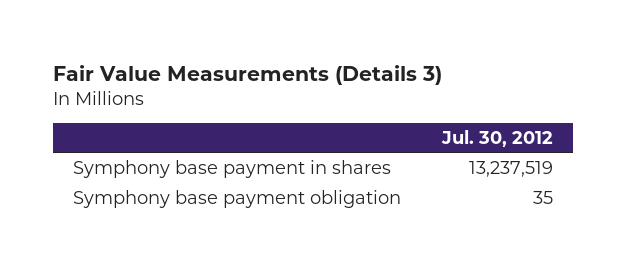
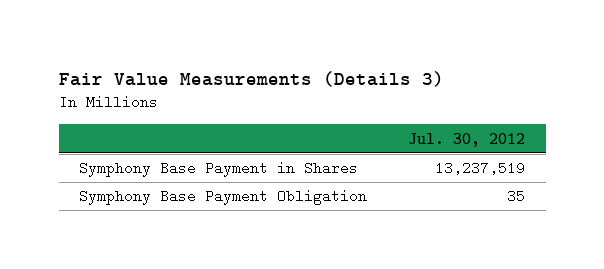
[73,160,392,179] Symphony base payment in shares -> [79,161,359,178] Symphony Base Payment in Shares
[73,190,402,209] Symphony base payment obligation -> [79,189,368,206] Symphony Base Payment Obligation

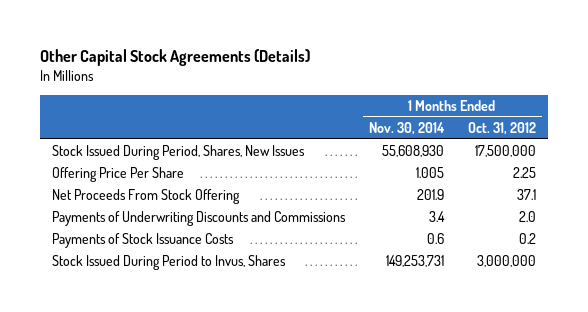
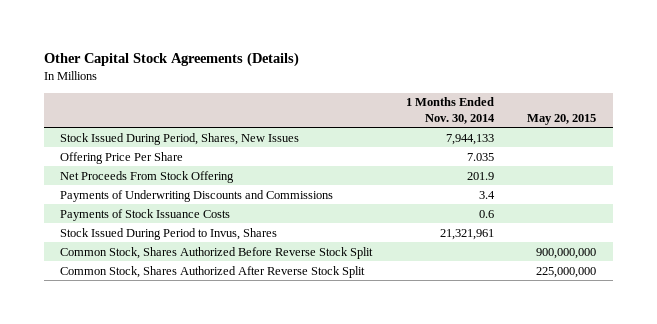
[467,121,536,135] Oct. 31, 2012 -> none
none -> [527,113,597,125] May 20, 2015
[381,145,444,158] 55,608,930 -> [445,133,494,145] 7,944,133
[415,167,444,179] 1.005 -> [466,152,494,161] 7.035
[385,255,444,268] 149,253,731 -> [439,228,494,240] 21,321,961
none -> [60,246,374,259] Common Stock, Shares Authorized Before Reverse Stock Split
none -> [60,265,366,278] Common Stock, Shares Authorized After Reverse Stock Split

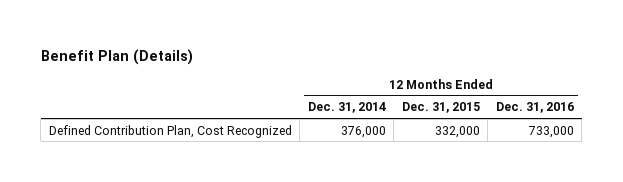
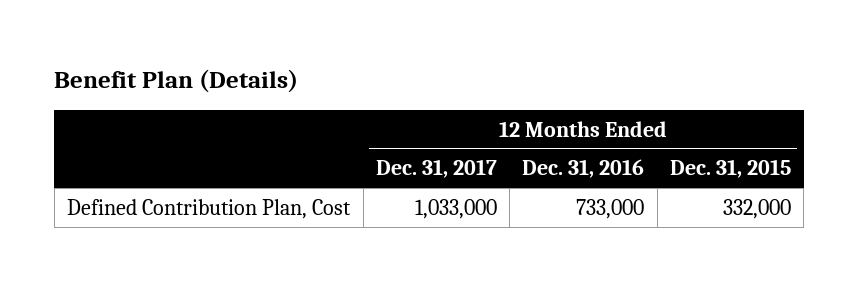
[307,102,386,114] Dec. 31, 2014 -> none
none -> [375,159,497,179] Dec. 31, 2017
[48,124,292,138] Defined Contribution Plan, Cost Recognized -> [67,198,352,219] Defined Contribution Plan, Cost

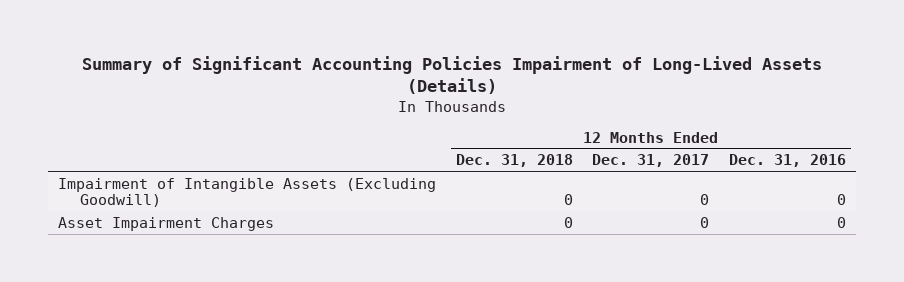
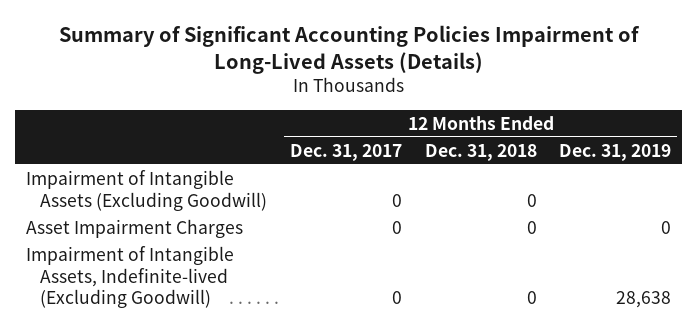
[729,154,847,168] Dec. 31, 2016 -> none
none -> [559,143,672,161] Dec. 31, 2019
none -> [26,245,235,309] Impairment of Intangible Assets, Indefinite-lived (Excluding Goodwill)

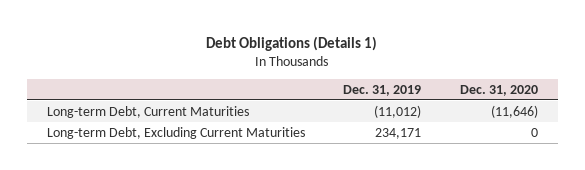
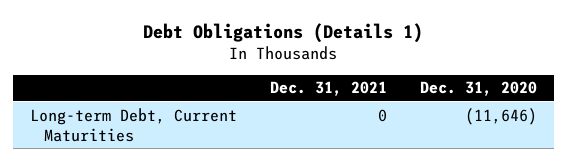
[343,84,422,96] Dec. 31, 2019 -> none
none -> [269,81,387,97] Dec. 31, 2021
[46,126,305,139] Long-term Debt, Excluding Current Maturities -> none

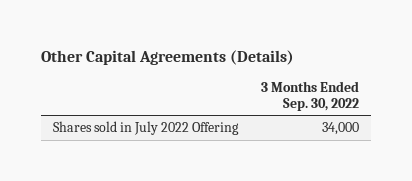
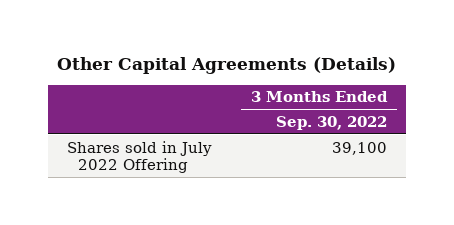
[322,122,360,136] 34,000 -> [331,141,387,155] 39,100

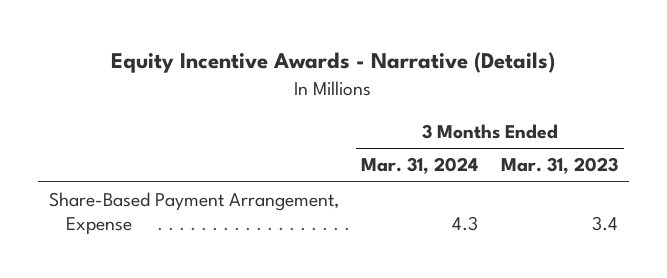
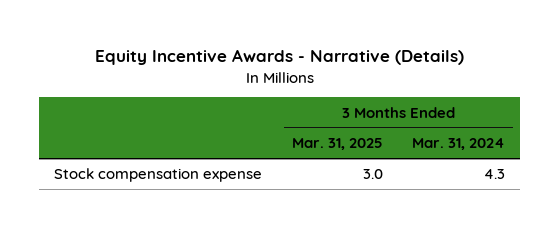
[500,157,618,175] Mar. 31, 2023 -> none
none -> [291,138,383,151] Mar. 31, 2025
[48,192,339,235] Share-Based Payment Arrangement, Expense -> [54,168,263,183] Stock compensation expense

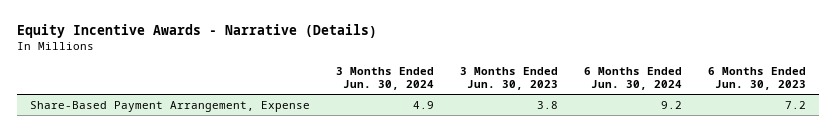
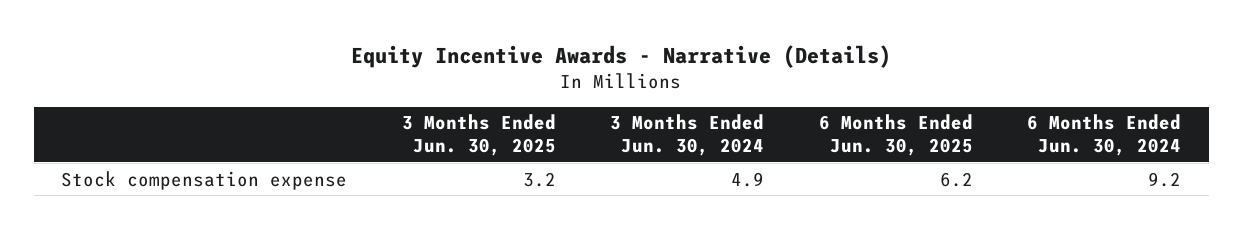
[460,67,559,91] 3 Months Ended Jun. 30, 2023 -> none
[708,67,807,91] 6 Months Ended Jun. 30, 2023 -> none
none -> [401,114,556,157] 3 Months Ended Jun. 30, 2025
none -> [818,114,973,157] 6 Months Ended Jun. 30, 2025
[30,101,311,113] Share-Based Payment Arrangement, Expense -> [61,170,348,190] Stock compensation expense

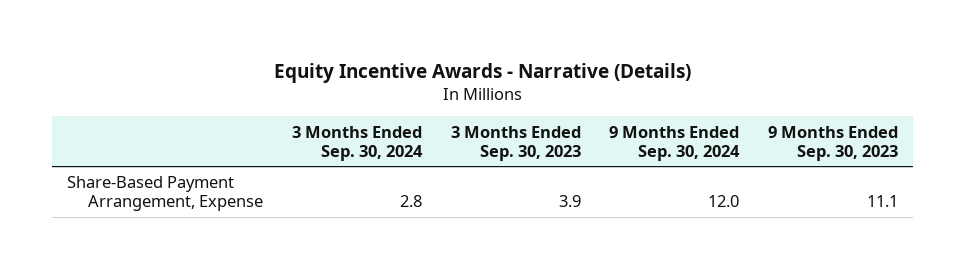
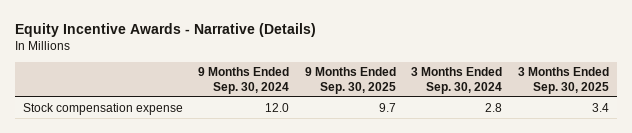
[450,125,581,161] 3 Months Ended Sep. 30, 2023 -> none
[768,125,899,161] 9 Months Ended Sep. 30, 2023 -> none
none -> [304,66,396,95] 9 Months Ended Sep. 30, 2025
none -> [517,66,609,95] 3 Months Ended Sep. 30, 2025
[66,176,263,212] Share-Based Payment Arrangement, Expense -> [22,102,183,115] Stock compensation expense

